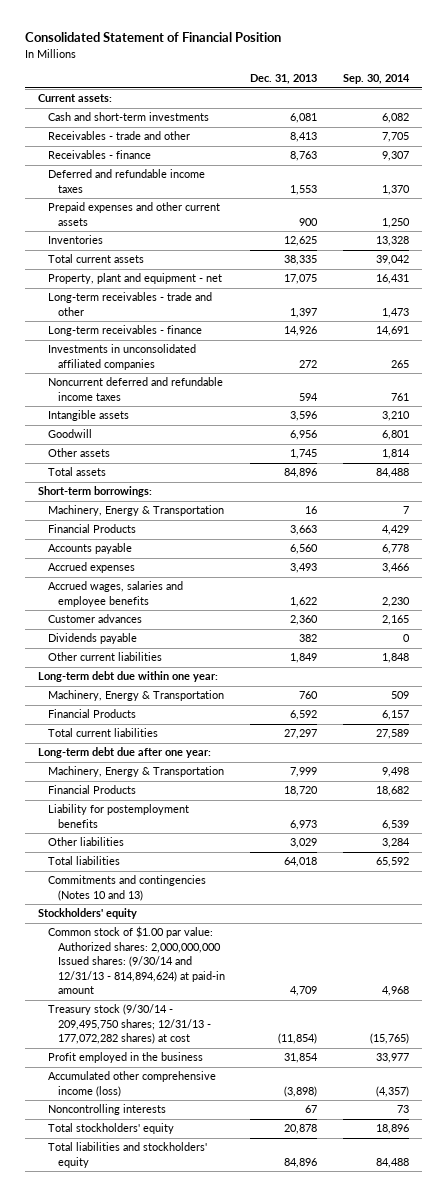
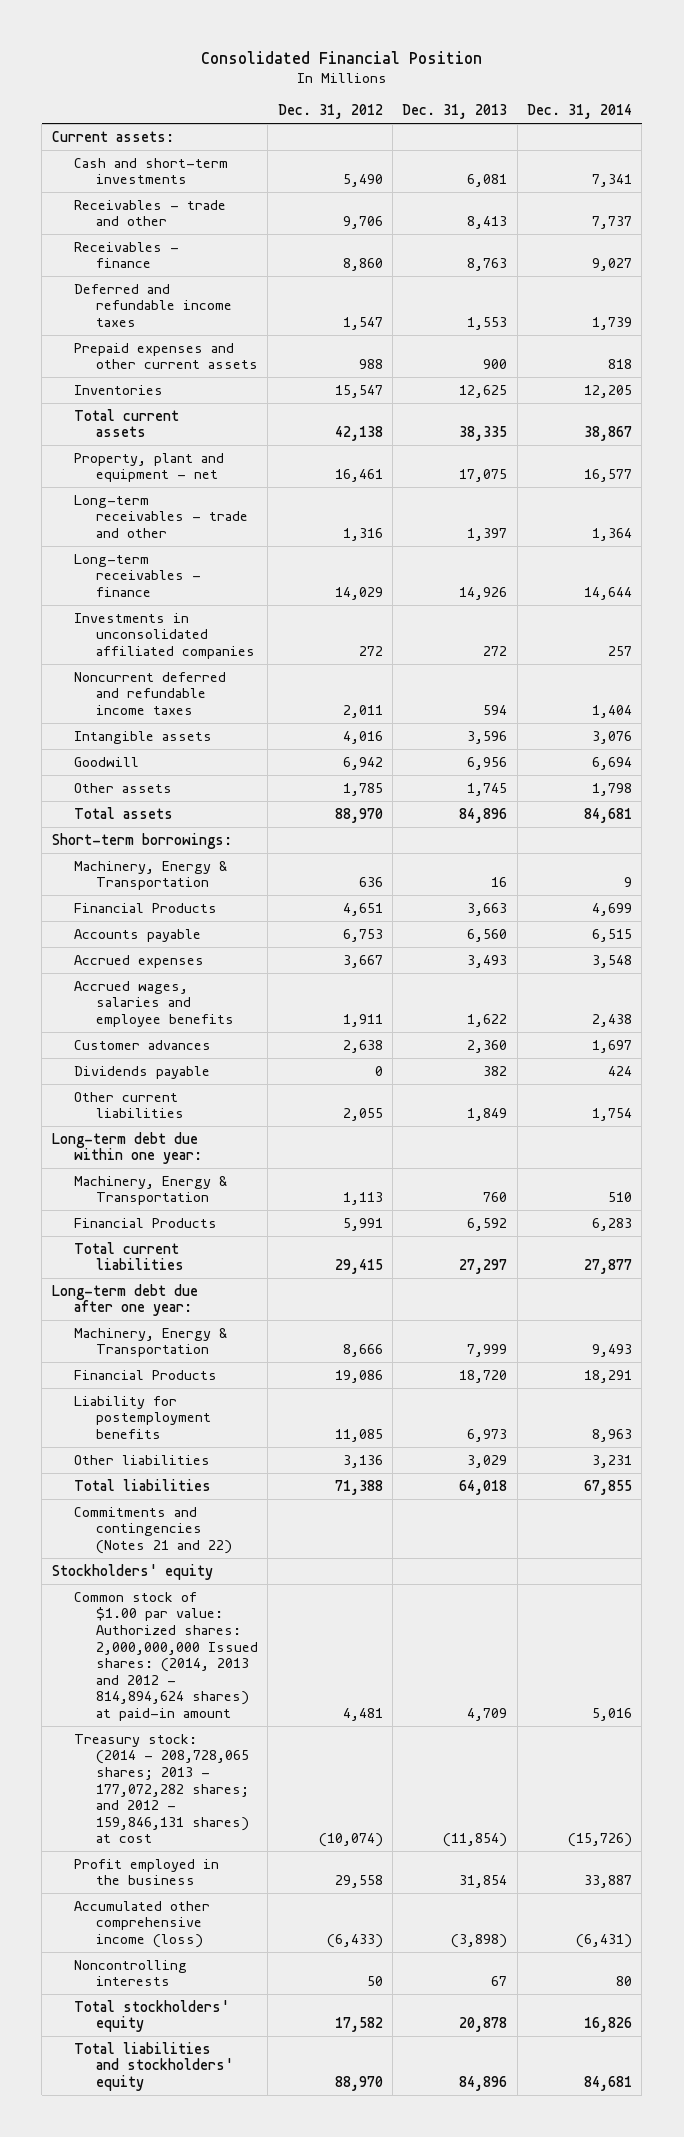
[25,32,282,43] Consolidated Statement of Financial Position -> [200,50,482,64] Consolidated Financial Position
[343,74,411,85] Sep. 30, 2014 -> none
none -> [277,104,383,120] Dec. 31, 2012
none -> [526,104,632,120] Dec. 31, 2014
[47,875,206,901] Commitments and contingencies (Notes 10 and 13) -> [73,1506,232,1554] Commitments and contingencies (Notes 21 and 22)
[47,926,225,995] Common stock of $1.00 par value: Authorized shares: 2,000,000,000 Issued shares: (9/30/14 and 12/31/13 - 814,894,624) at paid-in amount -> [73,1591,258,1721] Common stock of $1.00 par value: Authorized shares: 2,000,000,000 Issued shares: (2014, 2013 and 2012 - 814,894,624 shares) at paid-in amount
[47,1004,211,1045] Treasury stock (9/30/14 - 209,495,750 shares; 12/31/13 - 177,072,282 shares) at cost -> [73,1733,249,1844] Treasury stock: (2014 - 208,728,065 shares; 2013 - 177,072,282 shares; and 2012 - 159,846,131 shares) at cost

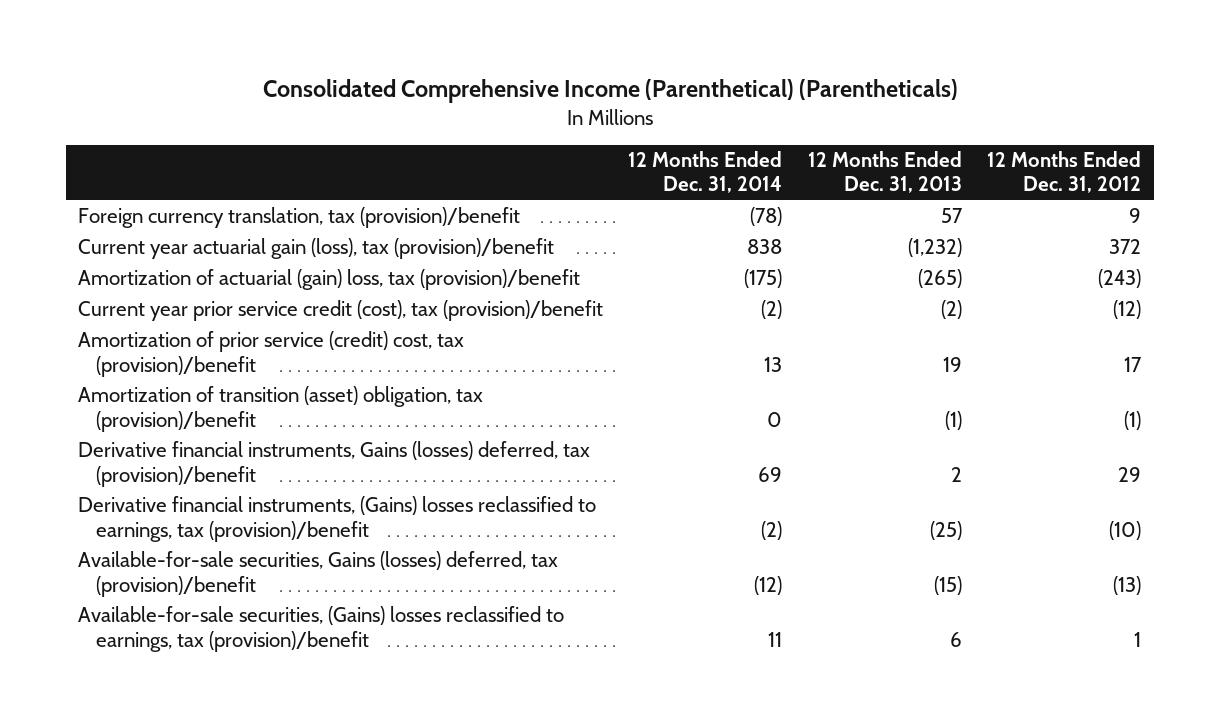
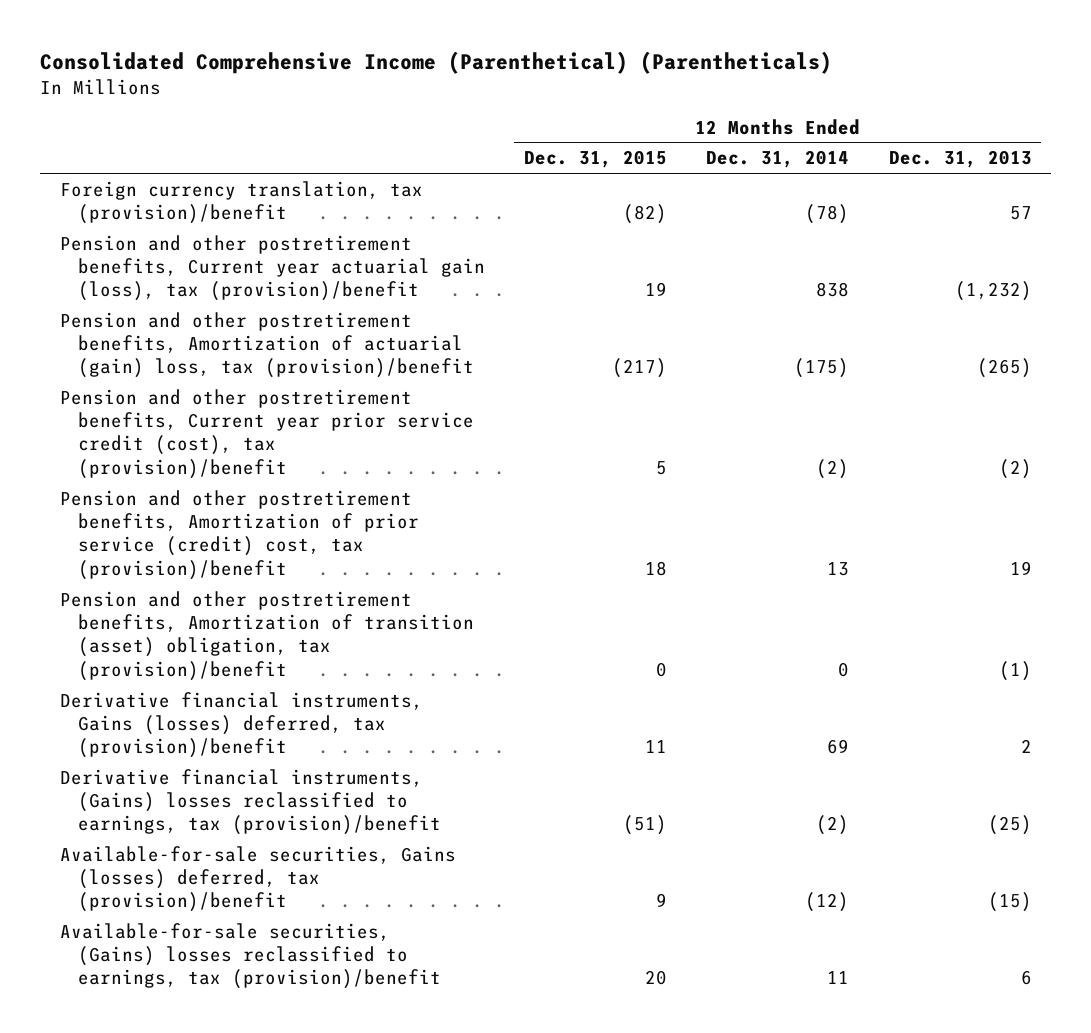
[986,151,1141,194] 12 Months Ended Dec. 31, 2012 -> none
none -> [524,150,668,169] Dec. 31, 2015
[78,238,555,260] Current year actuarial gain (loss), tax (provision)/benefit -> [59,234,486,302] Pension and other postretirement benefits, Current year actuarial gain (loss), tax (provision)/benefit
[78,269,581,291] Amortization of actuarial (gain) loss, tax (provision)/benefit -> [59,311,475,379] Pension and other postretirement benefits, Amortization of actuarial (gain) loss, tax (provision)/benefit
[78,300,604,322] Current year prior service credit (cost), tax (provision)/benefit -> [59,388,475,479] Pension and other postretirement benefits, Current year prior service credit (cost), tax (provision)/benefit
[78,331,465,377] Amortization of prior service (credit) cost, tax (provision)/benefit -> [59,489,420,580] Pension and other postretirement benefits, Amortization of prior service (credit) cost, tax (provision)/benefit
[78,386,484,432] Amortization of transition (asset) obligation, tax (provision)/benefit -> [59,590,475,681] Pension and other postretirement benefits, Amortization of transition (asset) obligation, tax (provision)/benefit

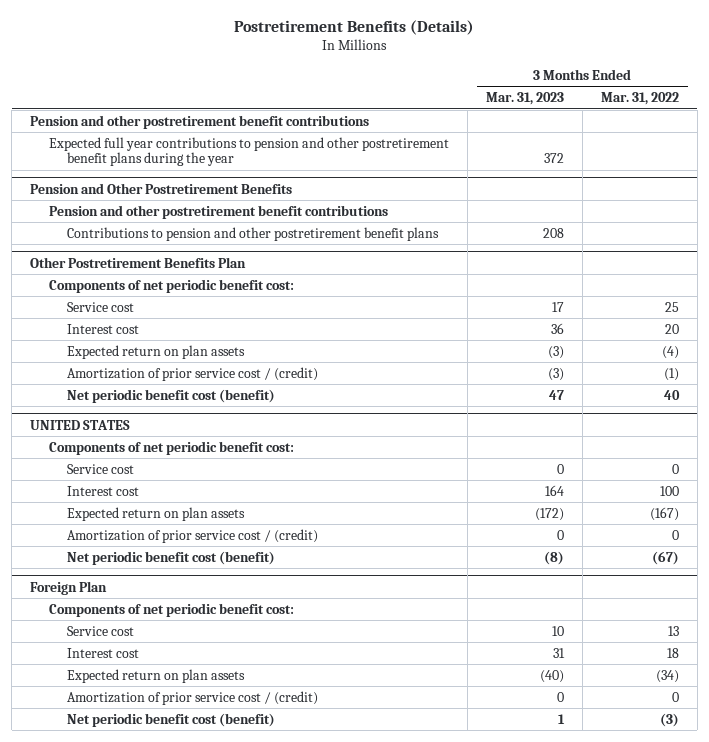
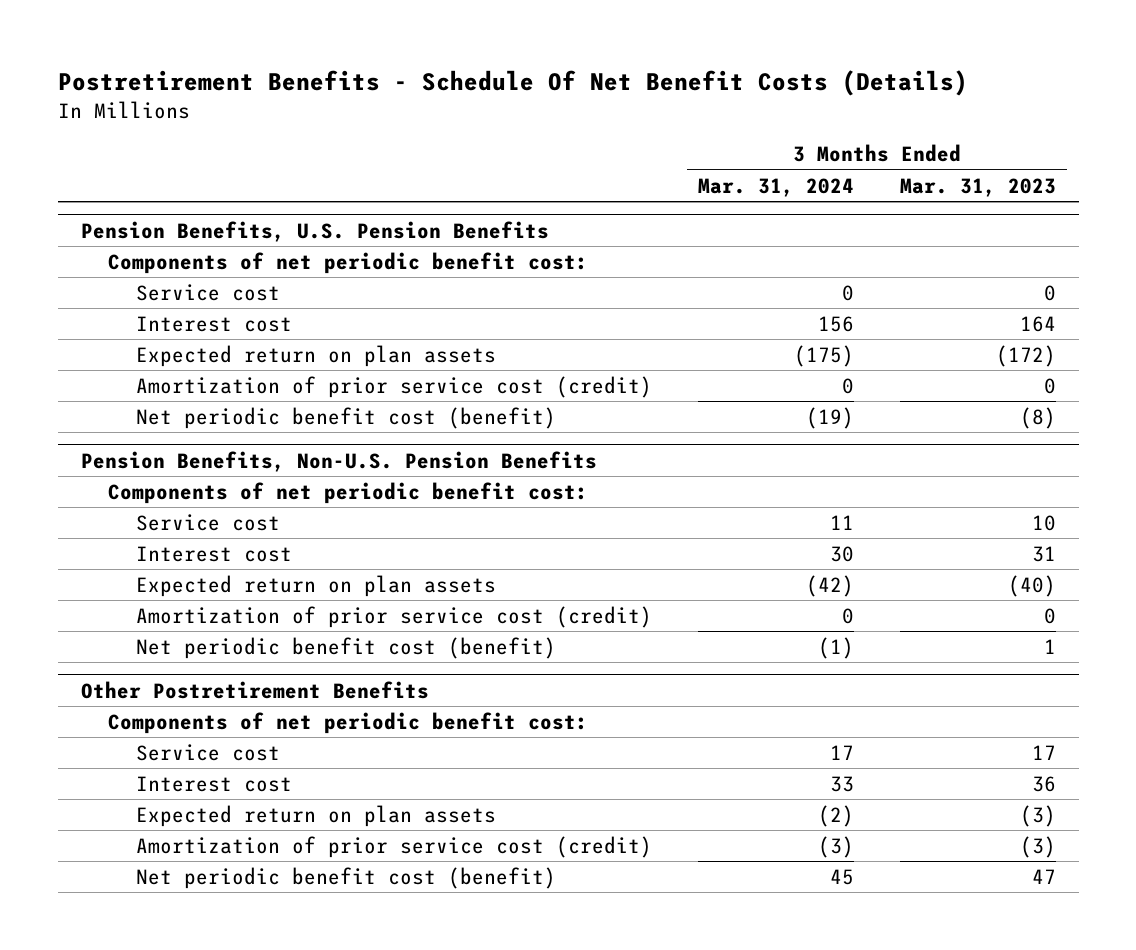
[234,20,475,36] Postretirement Benefits (Details) -> [57,69,968,96] Postretirement Benefits - Schedule Of Net Benefit Costs (Details)
[600,91,679,105] Mar. 31, 2022 -> none
none -> [698,177,855,197] Mar. 31, 2024
[30,114,370,129] Pension and other postretirement benefit contributions -> none
[48,136,449,167] Expected full year contributions to pension and other postretirement benefit plans during the year -> none
[30,182,293,194] Pension and Other Postretirement Benefits -> none
[48,204,388,219] Pension and other postretirement benefit contributions -> none
[67,226,440,241] Contributions to pension and other postretirement benefit plans -> none
[30,256,247,268] Other Postretirement Benefits Plan -> none
[48,278,294,293] Components of net periodic benefit cost: -> none
[67,301,135,312] Service cost -> none
[67,323,140,334] Interest cost -> none
[67,344,246,359] Expected return on plan assets -> none
[67,366,319,381] Amortization of prior service cost / (credit) -> none
[67,388,276,403] Net periodic benefit cost (benefit) -> none
[30,419,131,430] UNITED STATES -> none
none -> [80,220,549,242] Pension Benefits, U.S. Pension Benefits
[67,528,319,543] Amortization of prior service cost / (credit) -> [136,375,653,398] Amortization of prior service cost (credit)
[30,580,108,595] Foreign Plan -> none
none -> [80,450,597,472] Pension Benefits, Non-U.S. Pension Benefits
[67,690,319,705] Amortization of prior service cost / (credit) -> [136,605,653,628] Amortization of prior service cost (credit)
none -> [80,680,429,699] Other Postretirement Benefits
none -> [108,711,589,734] Components of net periodic benefit cost:
none -> [136,743,281,761] Service cost
none -> [136,775,293,792] Interest cost
none -> [136,804,497,827] Expected return on plan assets
none -> [136,835,653,858] Amortization of prior service cost (credit)
none -> [136,866,557,889] Net periodic benefit cost (benefit)

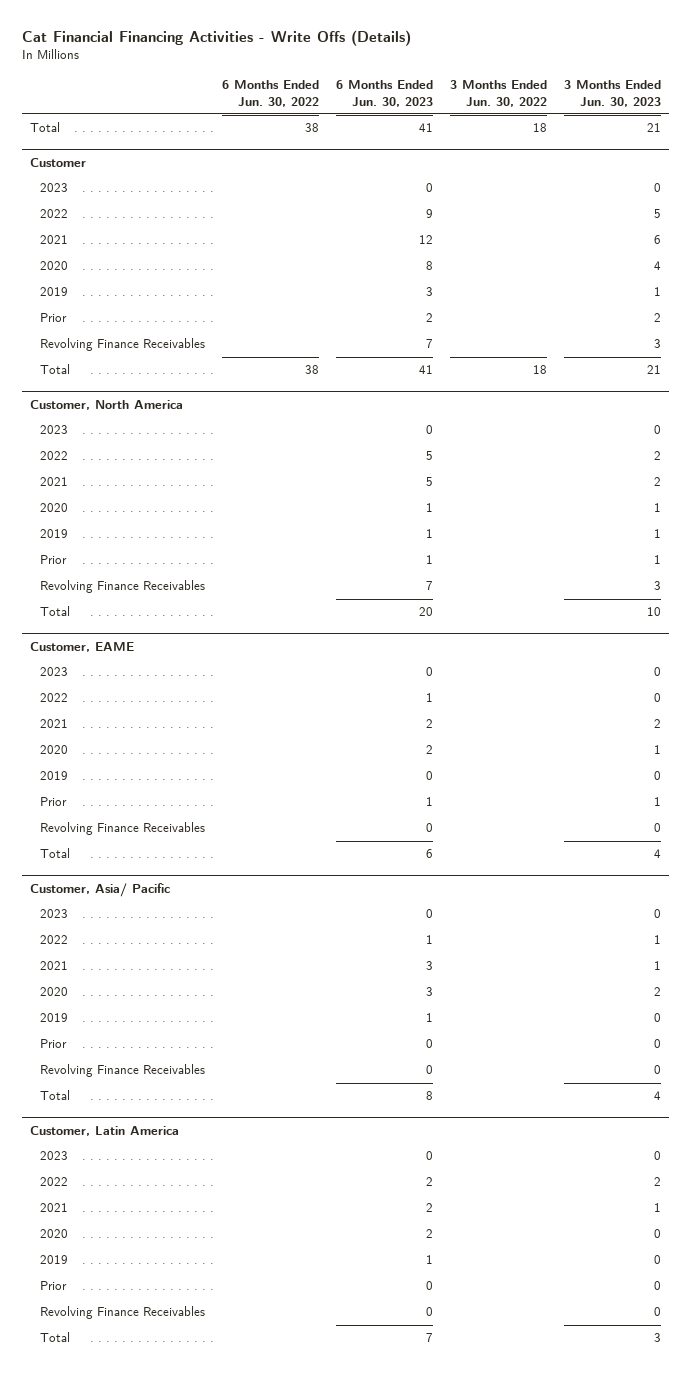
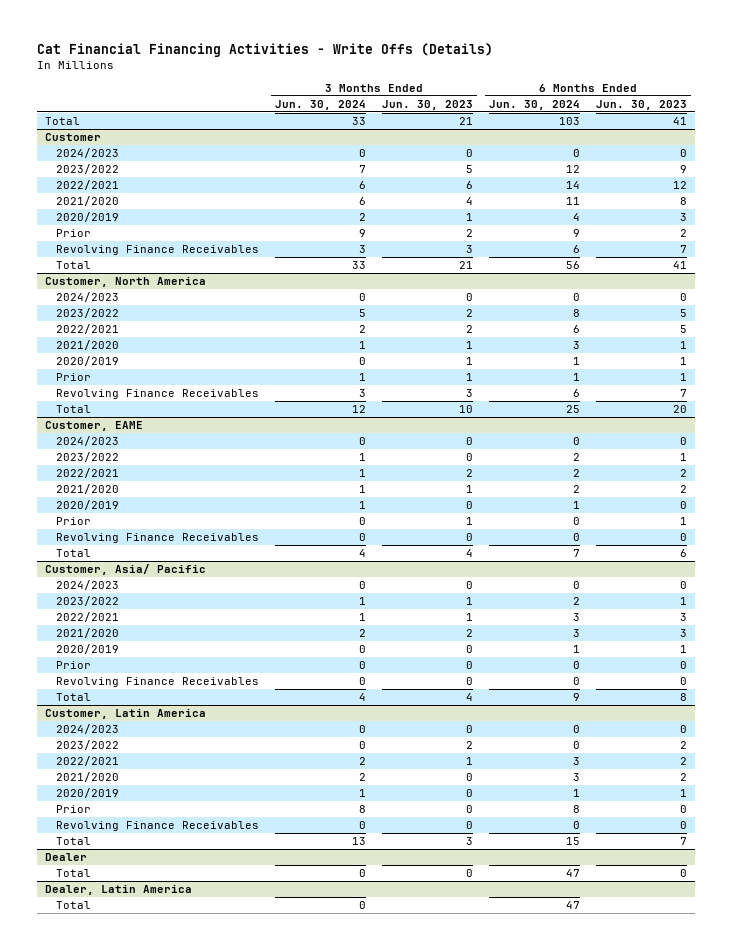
[221,79,319,107] 6 Months Ended Jun. 30, 2022 -> none
[449,79,547,107] 3 Months Ended Jun. 30, 2022 -> none
none -> [274,99,366,110] Jun. 30, 2024
none -> [488,99,580,110] Jun. 30, 2024
[40,183,69,193] 2023 -> [55,147,119,158] 2024/2023
[40,209,69,219] 2022 -> [55,163,119,174] 2023/2022
[40,235,69,245] 2021 -> [55,179,119,190] 2022/2021
[40,261,69,271] 2020 -> [55,195,119,206] 2021/2020
[40,287,69,297] 2019 -> [55,211,119,222] 2020/2019
[40,425,69,435] 2023 -> [55,291,119,302] 2024/2023
[40,451,69,461] 2022 -> [55,307,119,318] 2023/2022
[40,477,69,487] 2021 -> [55,323,119,334] 2022/2021
[40,503,69,513] 2020 -> [55,339,119,350] 2021/2020
[40,529,69,539] 2019 -> [55,355,119,366] 2020/2019
[40,667,69,677] 2023 -> [55,435,119,446] 2024/2023
[40,693,69,703] 2022 -> [55,451,119,462] 2023/2022
[40,719,69,729] 2021 -> [55,467,119,478] 2022/2021
[40,745,69,755] 2020 -> [55,483,119,494] 2021/2020
[40,771,69,781] 2019 -> [55,499,119,510] 2020/2019
[40,909,69,919] 2023 -> [55,579,119,590] 2024/2023
[40,935,69,945] 2022 -> [55,595,119,606] 2023/2022
[40,961,69,971] 2021 -> [55,611,119,622] 2022/2021
[40,987,69,997] 2020 -> [55,627,119,638] 2021/2020
[40,1013,69,1023] 2019 -> [55,643,119,654] 2020/2019
[40,1151,69,1161] 2023 -> [55,723,119,734] 2024/2023
[40,1177,69,1187] 2022 -> [55,739,119,750] 2023/2022
[40,1203,69,1213] 2021 -> [55,755,119,766] 2022/2021
[40,1229,69,1239] 2020 -> [55,771,119,782] 2021/2020
[40,1255,69,1265] 2019 -> [55,787,119,798] 2020/2019
none -> [44,852,87,861] Dealer
none -> [55,868,91,877] Total
none -> [44,884,192,895] Dealer, Latin America
none -> [55,900,91,909] Total

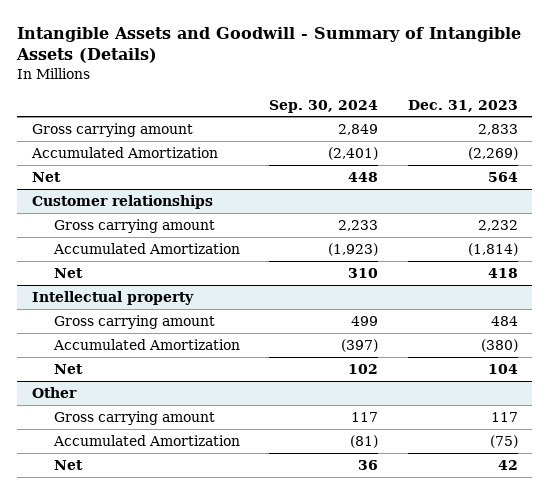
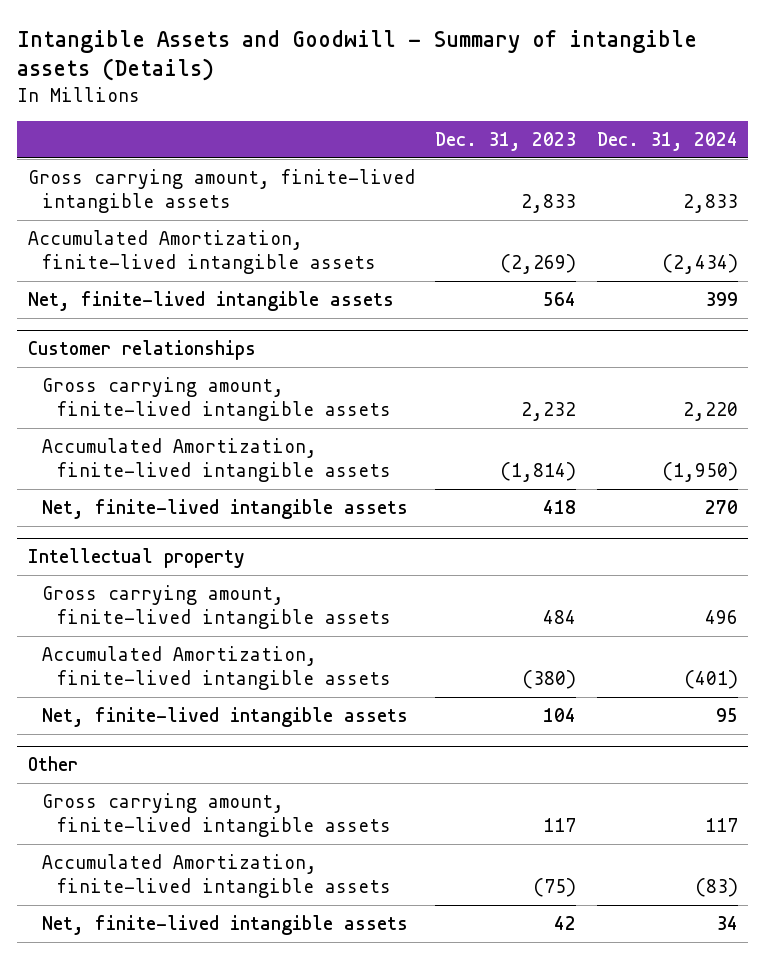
[16,26,522,64] Intangible Assets and Goodwill - Summary of Intangible Assets (Details) -> [17,29,698,82] Intangible Assets and Goodwill - Summary of intangible assets (Details)
[269,99,379,113] Sep. 30, 2024 -> none
none -> [596,131,738,151] Dec. 31, 2024
[32,122,194,137] Gross carrying amount -> [27,168,415,214] Gross carrying amount, finite-lived intangible assets
[31,146,219,158] Accumulated Amortization -> [27,229,377,275] Accumulated Amortization, finite-lived intangible assets
[32,171,62,182] Net -> [27,290,394,311] Net, finite-lived intangible assets
[53,218,215,233] Gross carrying amount -> [42,376,391,422] Gross carrying amount, finite-lived intangible assets
[52,242,240,254] Accumulated Amortization -> [42,437,391,483] Accumulated Amortization, finite-lived intangible assets
[53,267,83,278] Net -> [42,498,409,519] Net, finite-lived intangible assets
[53,314,215,329] Gross carrying amount -> [42,584,391,630] Gross carrying amount, finite-lived intangible assets
[52,338,240,350] Accumulated Amortization -> [42,645,391,691] Accumulated Amortization, finite-lived intangible assets
[53,363,83,374] Net -> [42,706,409,727] Net, finite-lived intangible assets
[53,410,215,425] Gross carrying amount -> [42,792,391,838] Gross carrying amount, finite-lived intangible assets
[52,434,240,446] Accumulated Amortization -> [42,853,391,899] Accumulated Amortization, finite-lived intangible assets
[53,459,83,470] Net -> [42,914,409,935] Net, finite-lived intangible assets

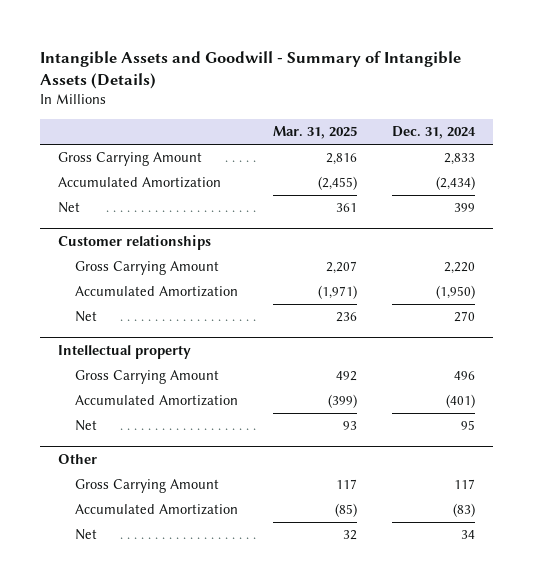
[17,29,698,82] Intangible Assets and Goodwill - Summary of intangible assets (Details) -> [40,50,462,89] Intangible Assets and Goodwill - Summary of Intangible Assets (Details)
[435,131,577,151] Dec. 31, 2023 -> none
none -> [273,126,358,140] Mar. 31, 2025
[27,168,415,214] Gross carrying amount, finite-lived intangible assets -> [57,152,202,167] Gross Carrying Amount
[27,229,377,275] Accumulated Amortization, finite-lived intangible assets -> [57,177,221,189] Accumulated Amortization
[27,290,394,311] Net, finite-lived intangible assets -> [57,202,80,214] Net
[42,376,391,422] Gross carrying amount, finite-lived intangible assets -> [75,261,220,276] Gross Carrying Amount
[42,437,391,483] Accumulated Amortization, finite-lived intangible assets -> [75,286,239,298] Accumulated Amortization
[42,498,409,519] Net, finite-lived intangible assets -> [75,311,98,323] Net
[42,584,391,630] Gross carrying amount, finite-lived intangible assets -> [75,370,220,385] Gross Carrying Amount
[42,645,391,691] Accumulated Amortization, finite-lived intangible assets -> [75,395,239,407] Accumulated Amortization
[42,706,409,727] Net, finite-lived intangible assets -> [75,420,98,432] Net
[42,792,391,838] Gross carrying amount, finite-lived intangible assets -> [75,479,220,494] Gross Carrying Amount
[42,853,391,899] Accumulated Amortization, finite-lived intangible assets -> [75,504,239,516] Accumulated Amortization
[42,914,409,935] Net, finite-lived intangible assets -> [75,529,98,541] Net

